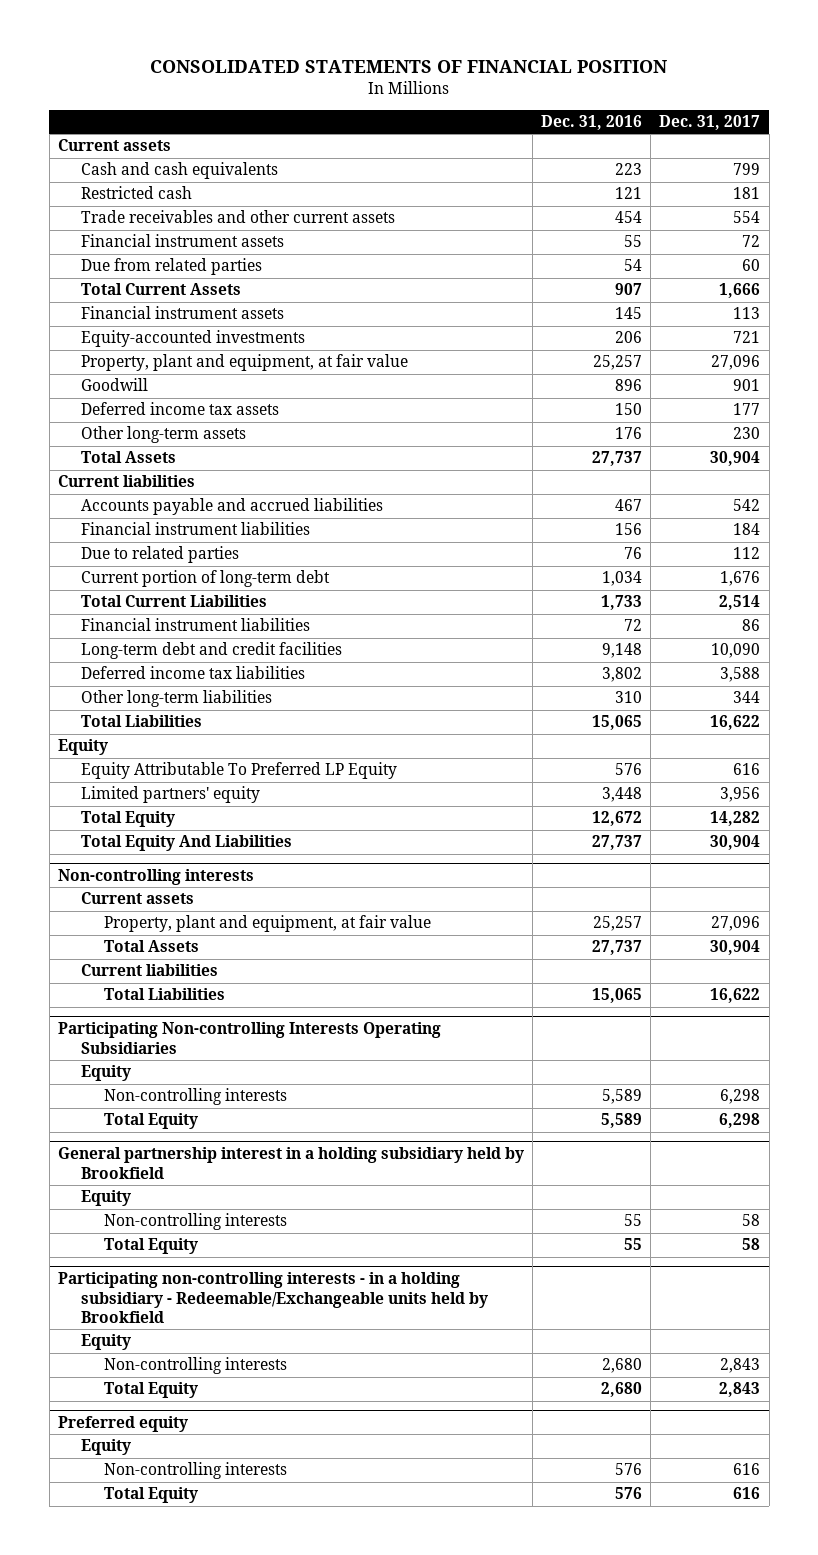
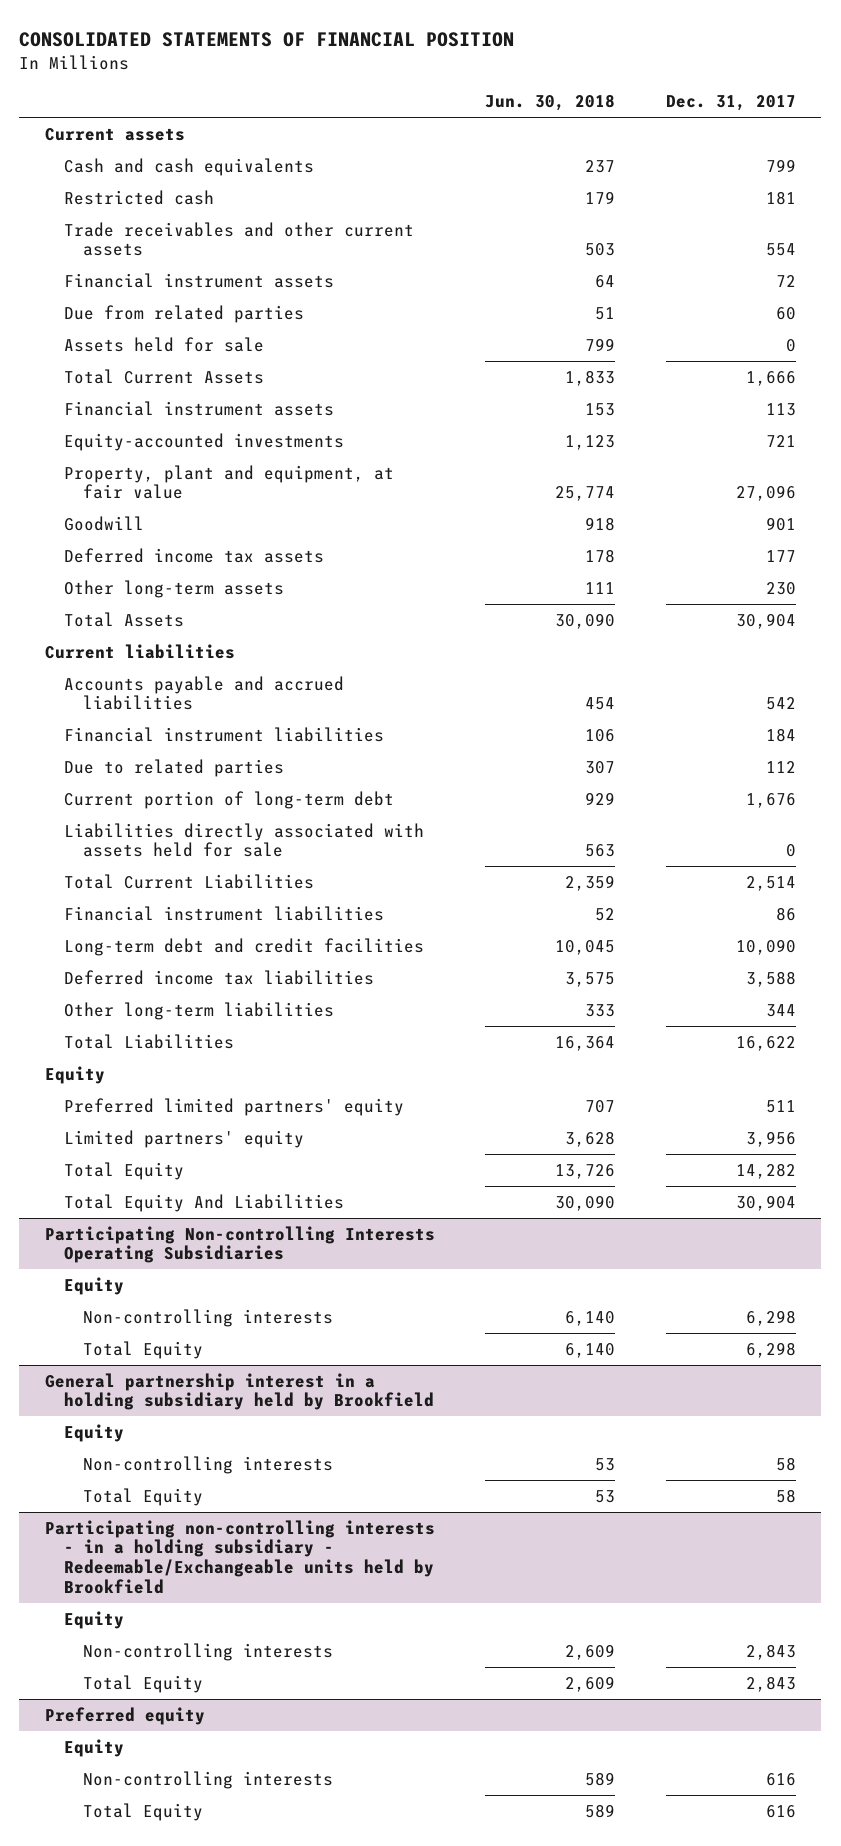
[541,115,643,131] Dec. 31, 2016 -> none
none -> [485,94,616,112] Jun. 30, 2018
none -> [64,336,265,352] Assets held for sale
none -> [64,822,425,858] Liabilities directly associated with assets held for sale
[80,762,397,780] Equity Attributable To Preferred LP Equity -> [64,1097,405,1116] Preferred limited partners' equity
[733,763,761,776] 616 -> [765,1099,796,1113] 511
[57,869,254,886] Non-controlling interests -> none
[80,892,194,905] Current assets -> none
[103,915,431,933] Property, plant and equipment, at fair value -> none
[103,940,199,953] Total Assets -> none
[80,964,218,977] Current liabilities -> none
[103,988,225,1001] Total Liabilities -> none

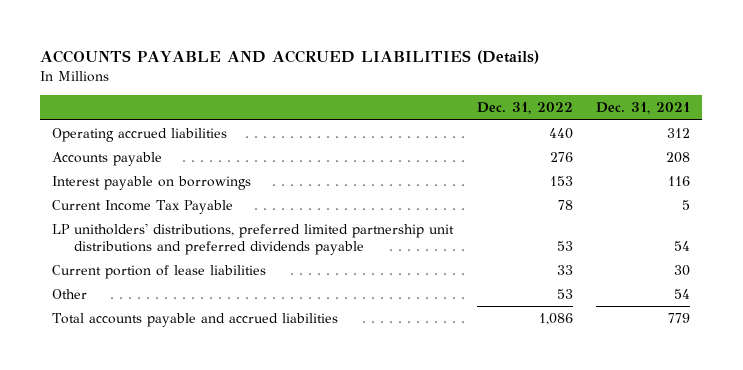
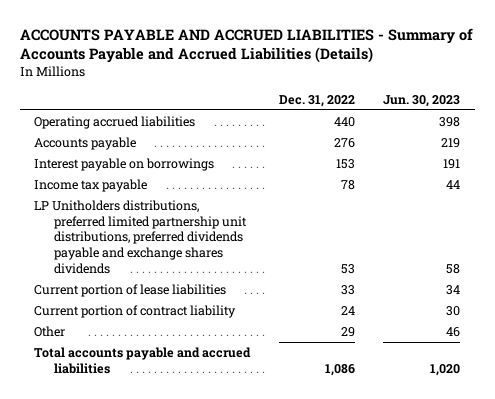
[40,50,540,65] ACCOUNTS PAYABLE AND ACCRUED LIABILITIES (Details) -> [20,27,474,64] ACCOUNTS PAYABLE AND ACCRUED LIABILITIES - Summary of Accounts Payable and Accrued Liabilities (Details)
[596,102,691,115] Dec. 31, 2021 -> none
none -> [383,94,461,107] Jun. 30, 2023
[52,200,234,215] Current Income Tax Payable -> [34,179,148,193] Income tax payable
[52,223,455,255] LP unitholders' distributions, preferred limited partnership unit distributions and preferred dividends payable -> [34,200,247,274] LP Unitholders distributions, preferred limited partnership unit distributions, preferred dividends payable and exchange shares dividends
none -> [34,305,237,319] Current portion of contract liability
[556,289,573,300] 53 -> [340,327,355,338] 29

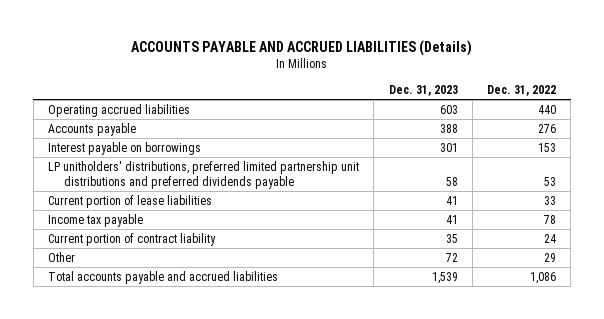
[20,27,474,64] ACCOUNTS PAYABLE AND ACCRUED LIABILITIES - Summary of Accounts Payable and Accrued Liabilities (Details) -> [131,39,473,56] ACCOUNTS PAYABLE AND ACCRUED LIABILITIES (Details)
[383,94,461,107] Jun. 30, 2023 -> none
none -> [388,84,458,96] Dec. 31, 2023
[34,200,247,274] LP Unitholders distributions, preferred limited partnership unit distributions, preferred dividends payable and exchange shares dividends -> [47,161,359,189] LP unitholders' distributions, preferred limited partnership unit distributions and preferred dividends payable
[34,179,148,193] Income tax payable -> [47,214,143,228] Income tax payable

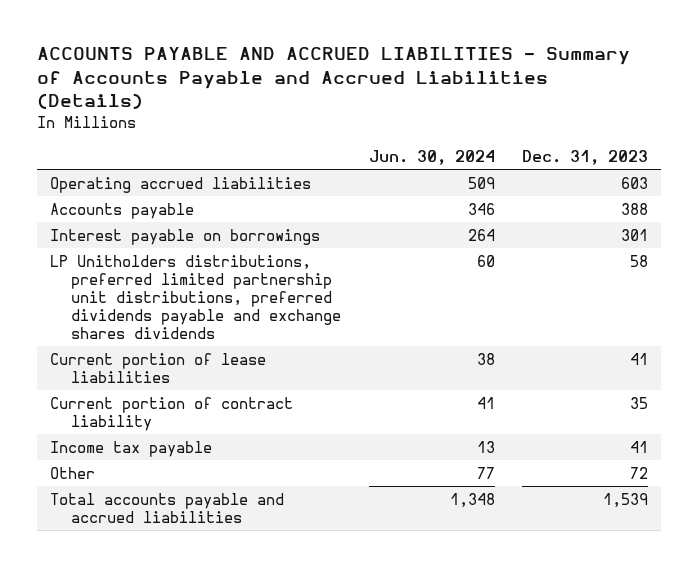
[131,39,473,56] ACCOUNTS PAYABLE AND ACCRUED LIABILITIES (Details) -> [36,47,630,110] ACCOUNTS PAYABLE AND ACCRUED LIABILITIES - Summary of Accounts Payable and Accrued Liabilities (Details)
[487,84,557,96] Dec. 31, 2022 -> none
none -> [368,149,495,165] Jun. 30, 2024
[47,161,359,189] LP unitholders' distributions, preferred limited partnership unit distributions and preferred dividends payable -> [50,254,342,339] LP Unitholders distributions, preferred limited partnership unit distributions, preferred dividends payable and exchange shares dividends
[47,214,143,228] Income tax payable -> [50,440,213,457] Income tax payable

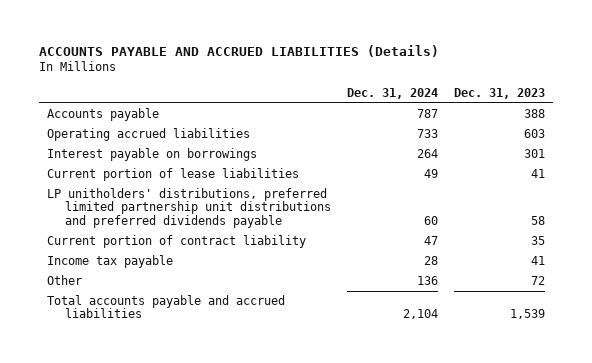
[36,47,630,110] ACCOUNTS PAYABLE AND ACCRUED LIABILITIES - Summary of Accounts Payable and Accrued Liabilities (Details) -> [38,45,439,58] ACCOUNTS PAYABLE AND ACCRUED LIABILITIES (Details)
[368,149,495,165] Jun. 30, 2024 -> none
none -> [346,87,438,99] Dec. 31, 2024
[50,176,312,193] Operating accrued liabilities -> [46,128,250,142] Operating accrued liabilities
[50,254,342,339] LP Unitholders distributions, preferred limited partnership unit distributions, preferred dividends payable and exchange shares dividends -> none
none -> [46,188,331,228] LP unitholders' distributions, preferred limited partnership unit distributions and preferred dividends payable

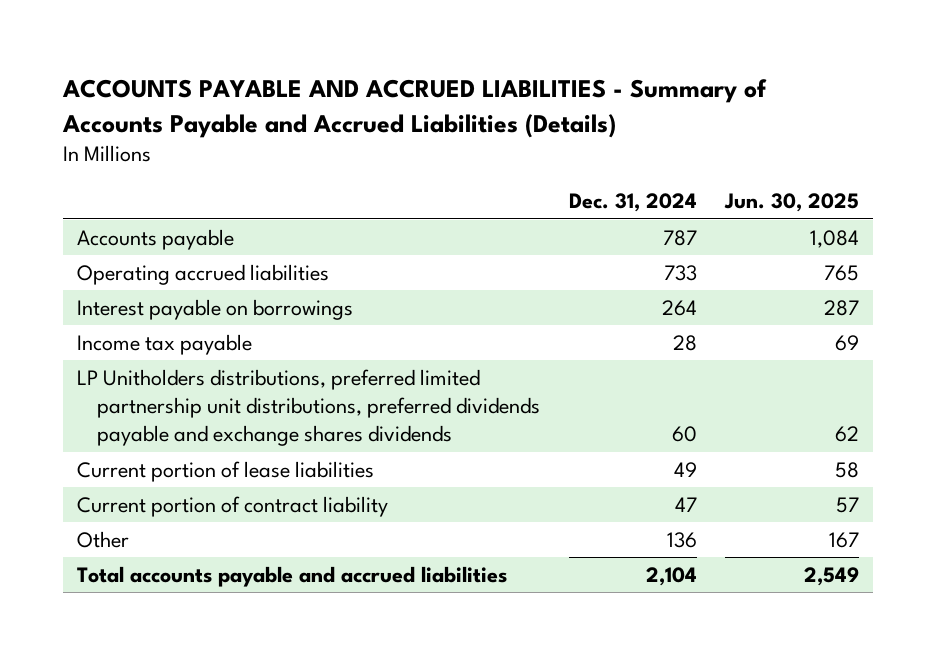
[38,45,439,58] ACCOUNTS PAYABLE AND ACCRUED LIABILITIES (Details) -> [62,79,768,138] ACCOUNTS PAYABLE AND ACCRUED LIABILITIES - Summary of Accounts Payable and Accrued Liabilities (Details)
[454,87,546,99] Dec. 31, 2023 -> none
none -> [724,193,860,213] Jun. 30, 2025
[46,255,173,269] Income tax payable -> [77,333,253,355] Income tax payable
none -> [77,368,541,447] LP Unitholders distributions, preferred limited partnership unit distributions, preferred dividends payable and exchange shares dividends
[46,188,331,228] LP unitholders' distributions, preferred limited partnership unit distributions and preferred dividends payable -> none

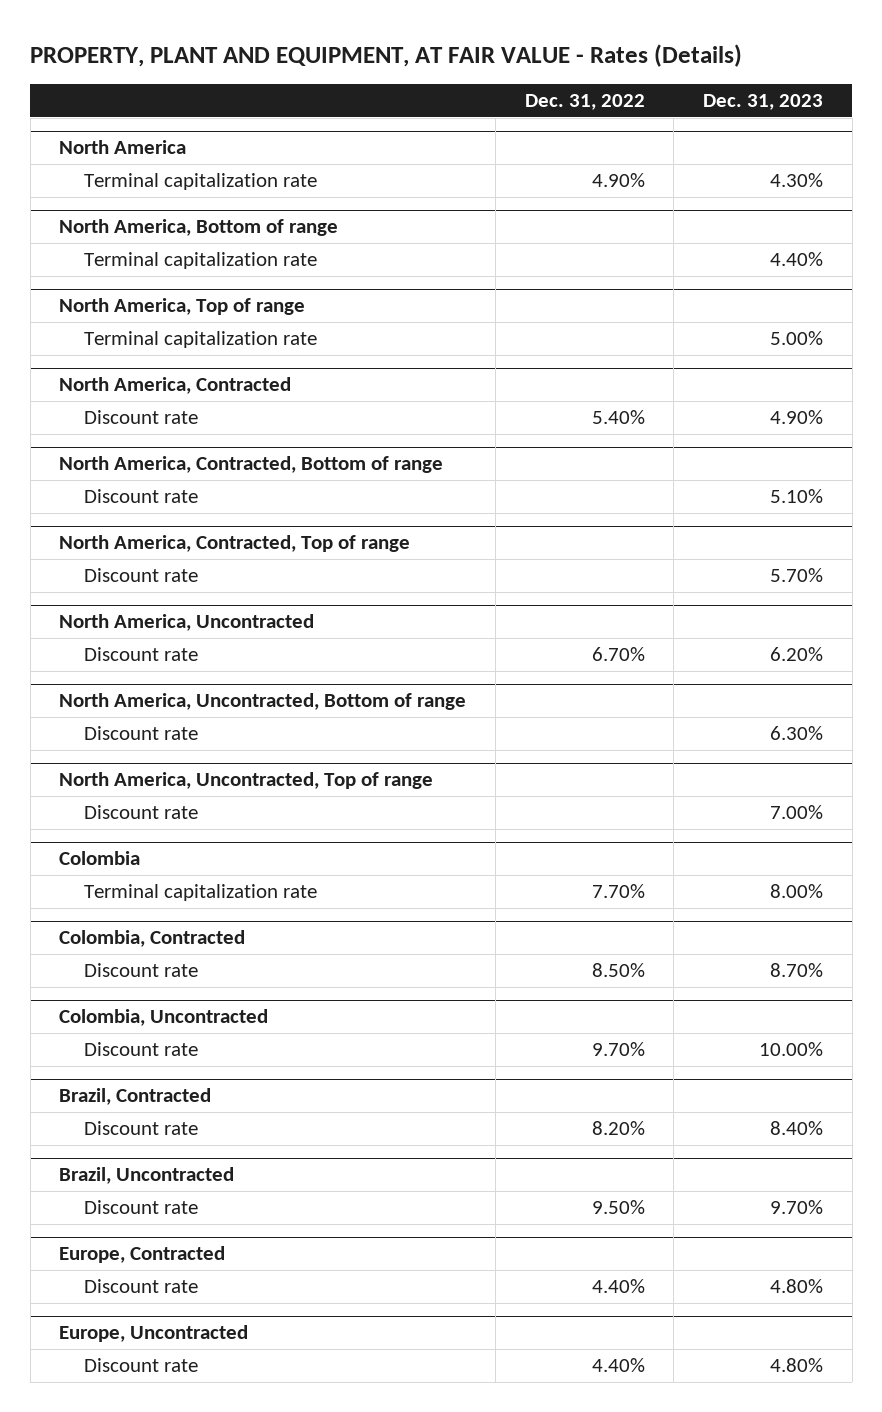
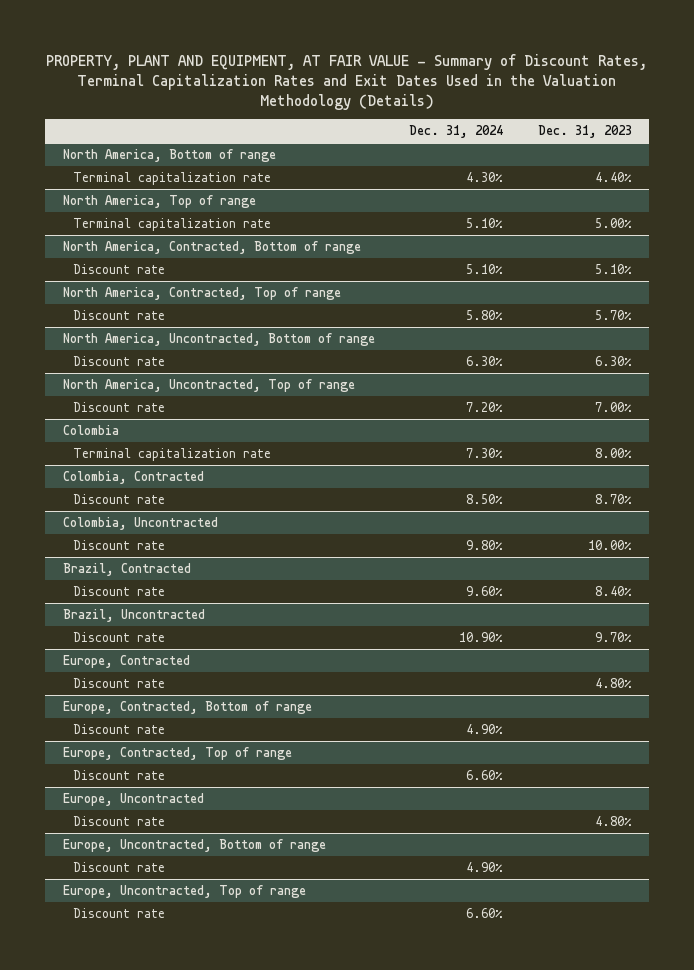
[30,44,743,68] PROPERTY, PLANT AND EQUIPMENT, AT FAIR VALUE - Rates (Details) -> [46,53,648,110] PROPERTY, PLANT AND EQUIPMENT, AT FAIR VALUE - Summary of Discount Rates, Terminal Capitalization Rates and Exit Dates Used in the Valuation Methodology (Details)
[524,94,645,111] Dec. 31, 2022 -> none
none -> [409,125,504,139] Dec. 31, 2024
[59,140,187,155] North America -> none
[84,173,318,191] Terminal capitalization rate -> none
[59,377,292,395] North America, Contracted -> none
[84,410,199,425] Discount rate -> none
[59,614,315,632] North America, Uncontracted -> none
[84,647,199,662] Discount rate -> none
none -> [62,701,312,715] Europe, Contracted, Bottom of range
none -> [73,724,166,735] Discount rate
none -> [62,747,292,761] Europe, Contracted, Top of range
none -> [73,770,166,781] Discount rate
none -> [62,839,326,853] Europe, Uncontracted, Bottom of range
none -> [73,862,166,873] Discount rate
none -> [62,885,306,899] Europe, Uncontracted, Top of range
none -> [73,908,166,919] Discount rate

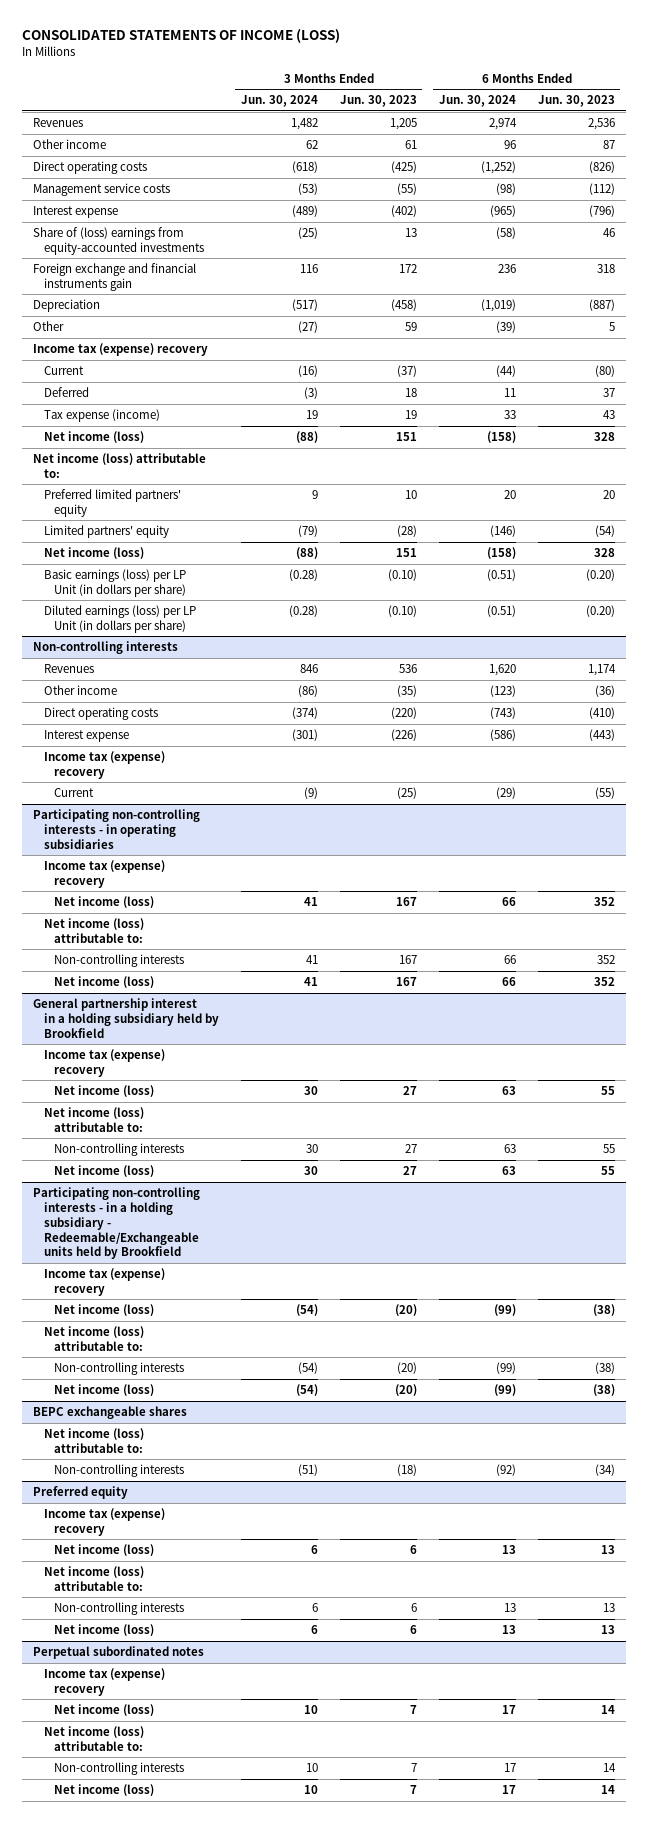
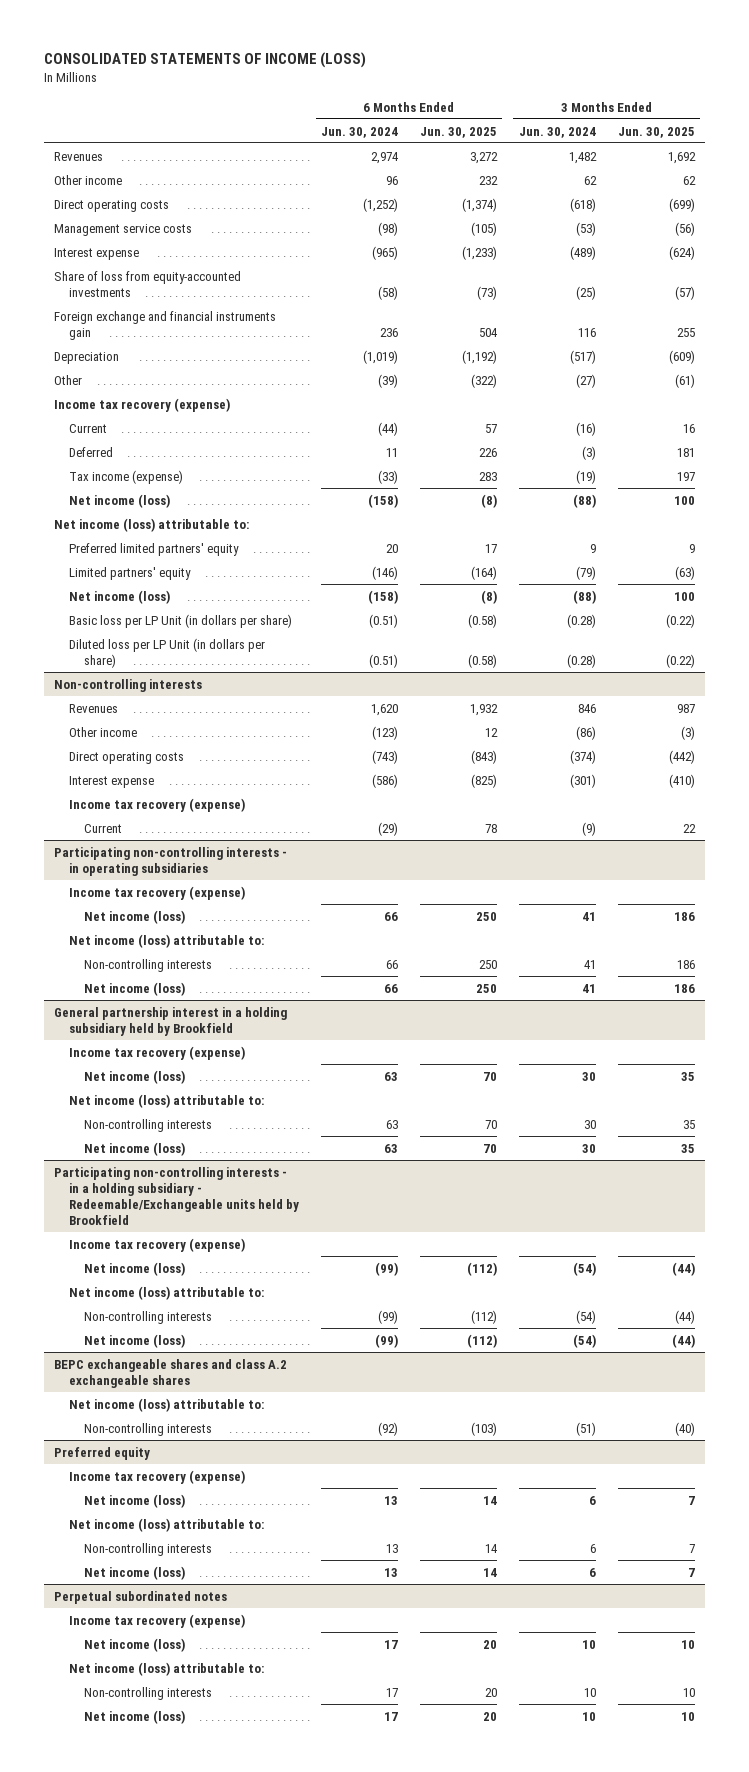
[339,95,417,108] Jun. 30, 2023 -> none
[537,95,615,108] Jun. 30, 2023 -> none
none -> [419,126,497,138] Jun. 30, 2025
none -> [617,126,695,138] Jun. 30, 2025
[33,227,204,255] Share of (loss) earnings from equity-accounted investments -> [54,270,242,297] Share of loss from equity-accounted investments
[33,343,209,357] Income tax (expense) recovery -> [54,397,231,412] Income tax recovery (expense)
[43,409,160,423] Tax expense (income) -> [69,469,184,484] Tax income (expense)
[305,410,318,420] 19 -> [575,469,596,484] (19)
[503,410,516,420] 33 -> [378,469,399,484] (33)
[43,569,186,597] Basic earnings (loss) per LP Unit (in dollars per share) -> [69,613,293,628] Basic loss per LP Unit (in dollars per share)
[43,605,196,633] Diluted earnings (loss) per LP Unit (in dollars per share) -> [69,637,266,668] Diluted loss per LP Unit (in dollars per share)
[43,751,165,779] Income tax (expense) recovery -> [69,797,246,812] Income tax recovery (expense)
[43,860,165,888] Income tax (expense) recovery -> [69,885,246,900] Income tax recovery (expense)
[43,1049,165,1077] Income tax (expense) recovery -> [69,1045,246,1060] Income tax recovery (expense)
[43,1268,165,1296] Income tax (expense) recovery -> [69,1237,246,1252] Income tax recovery (expense)
[33,1406,188,1420] BEPC exchangeable shares -> none
none -> [54,1358,288,1388] BEPC exchangeable shares and class A.2 exchangeable shares
[43,1508,165,1536] Income tax (expense) recovery -> [69,1469,246,1484] Income tax recovery (expense)
[43,1668,165,1696] Income tax (expense) recovery -> [69,1613,246,1628] Income tax recovery (expense)

